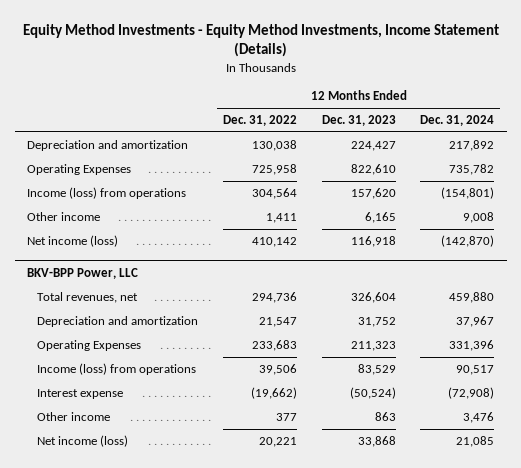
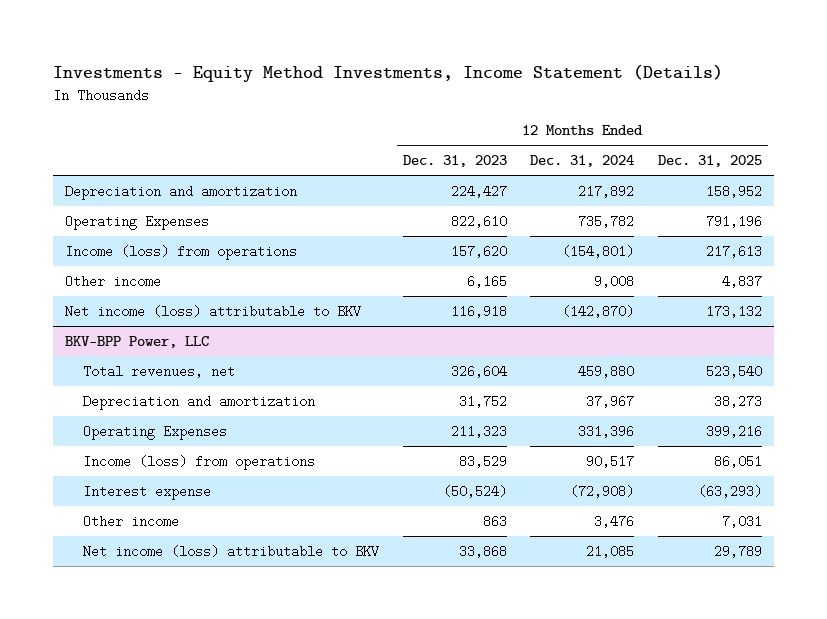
[22,23,499,58] Equity Method Investments - Equity Method Investments, Income Statement (Details) -> [53,64,724,83] Investments - Equity Method Investments, Income Statement (Details)
[222,115,297,127] Dec. 31, 2022 -> none
none -> [657,155,762,168] Dec. 31, 2025
[27,235,119,248] Net income (loss) -> [64,304,361,318] Net income (loss) attributable to BKV
[37,435,129,448] Net income (loss) -> [83,544,380,558] Net income (loss) attributable to BKV

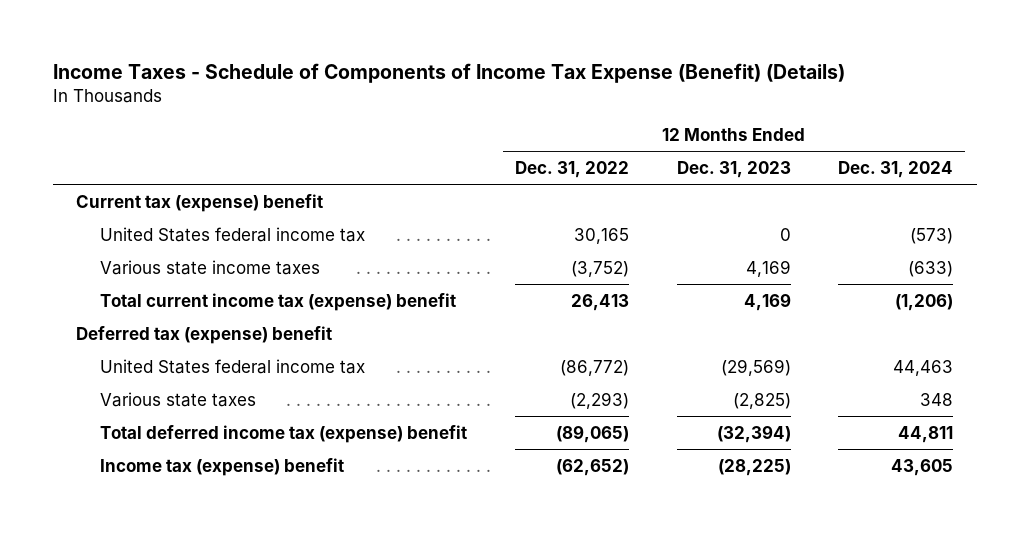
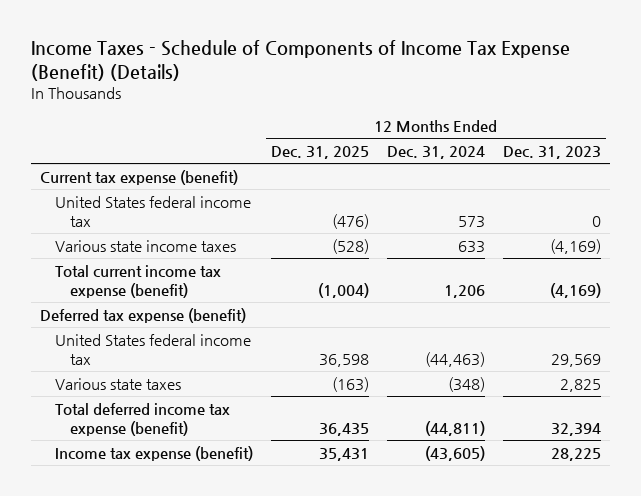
[514,161,629,179] Dec. 31, 2022 -> none
none -> [270,146,369,160] Dec. 31, 2025
[76,193,324,212] Current tax (expense) benefit -> [39,169,238,185] Current tax expense (benefit)
[910,227,954,244] (573) -> [457,215,485,228] 573
[745,259,791,277] 4,169 -> [550,238,602,254] (4,169)
[908,260,954,277] (633) -> [457,240,485,253] 633
[100,292,457,311] Total current income tax (expense) benefit -> [54,264,221,298] Total current income tax expense (benefit)
[743,292,791,311] 4,169 -> [550,282,602,298] (4,169)
[895,293,954,311] (1,206) -> [443,284,485,298] 1,206
[76,325,333,344] Deferred tax (expense) benefit -> [39,307,246,323] Deferred tax expense (benefit)
[720,358,791,376] (29,569) -> [551,353,602,367] 29,569
[893,359,954,376] 44,463 -> [424,351,485,367] (44,463)
[732,392,791,409] (2,825) -> [560,378,602,392] 2,825
[920,392,954,406] 348 -> [447,376,485,392] (348)
[100,424,468,443] Total deferred income tax (expense) benefit -> [54,402,230,436] Total deferred income tax expense (benefit)
[716,424,791,443] (32,394) -> [551,422,602,436] 32,394
[898,425,954,443] 44,811 -> [424,420,485,436] (44,811)
[100,457,345,476] Income tax (expense) benefit -> [54,445,253,461] Income tax expense (benefit)
[717,458,791,476] (28,225) -> [551,447,602,461] 28,225
[891,458,954,476] 43,605 -> [424,445,485,461] (43,605)

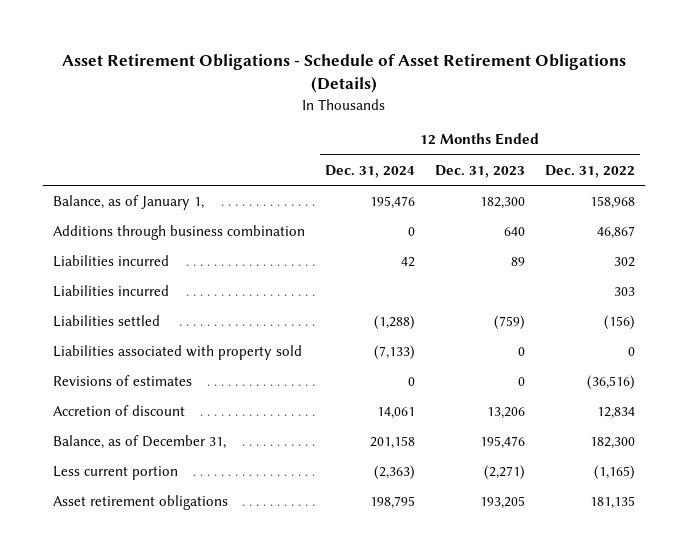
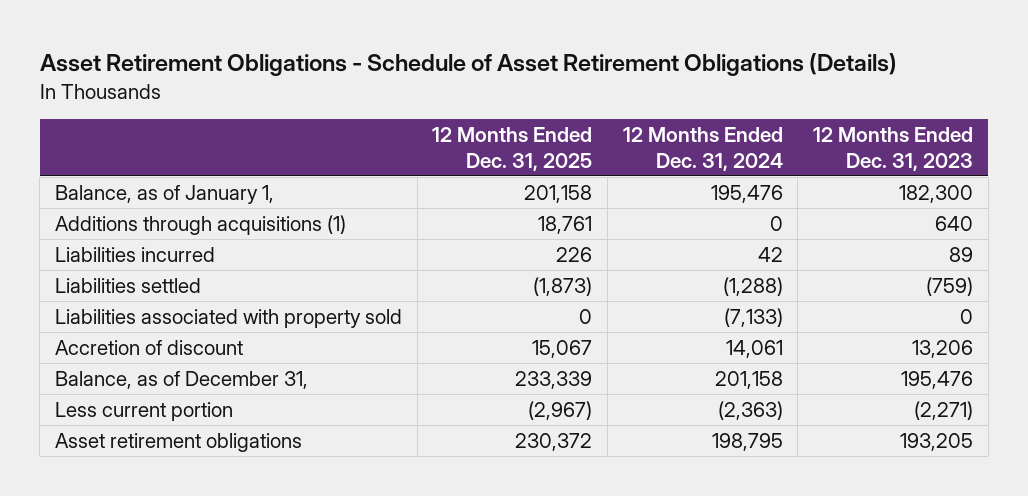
[544,164,635,178] Dec. 31, 2022 -> none
none -> [432,127,593,171] 12 Months Ended Dec. 31, 2025
[53,225,306,241] Additions through business combination -> none
none -> [54,215,346,236] Additions through acquisitions (1)
[53,285,170,298] Liabilities incurred -> none
[53,375,193,387] Revisions of estimates -> none

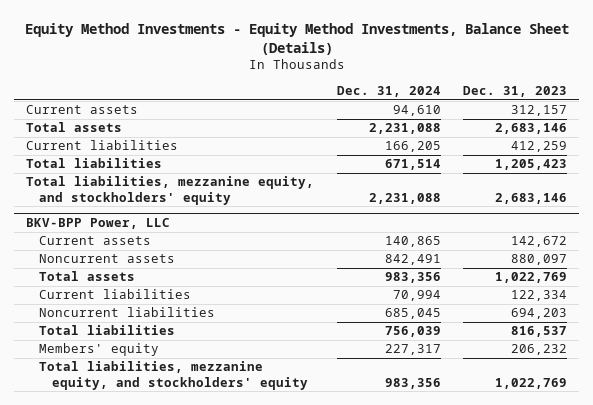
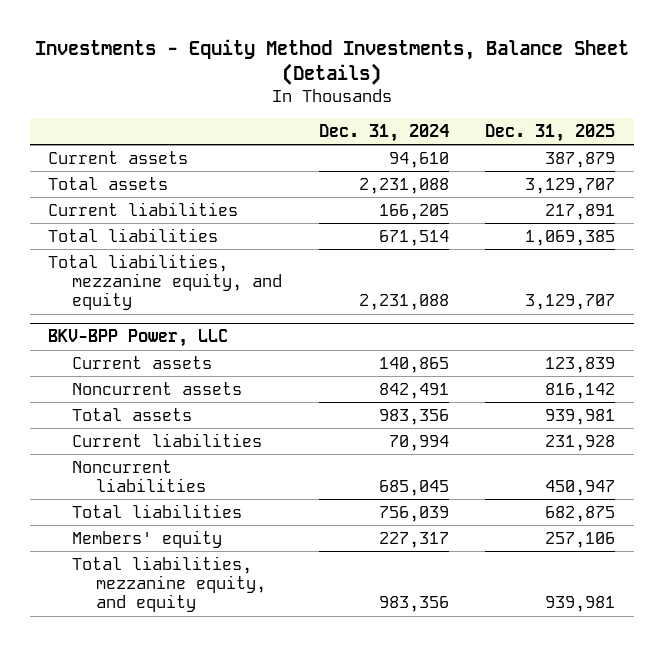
[24,22,569,55] Equity Method Investments - Equity Method Investments, Balance Sheet (Details) -> [34,38,629,86] Investments - Equity Method Investments, Balance Sheet (Details)
[463,86,568,98] Dec. 31, 2023 -> none
none -> [485,123,616,142] Dec. 31, 2025
[25,176,314,205] Total liabilities, mezzanine equity, and stockholders' equity -> [47,253,283,311] Total liabilities, mezzanine equity, and equity
[38,361,308,390] Total liabilities, mezzanine equity, and stockholders' equity -> [72,555,267,613] Total liabilities, mezzanine equity, and equity

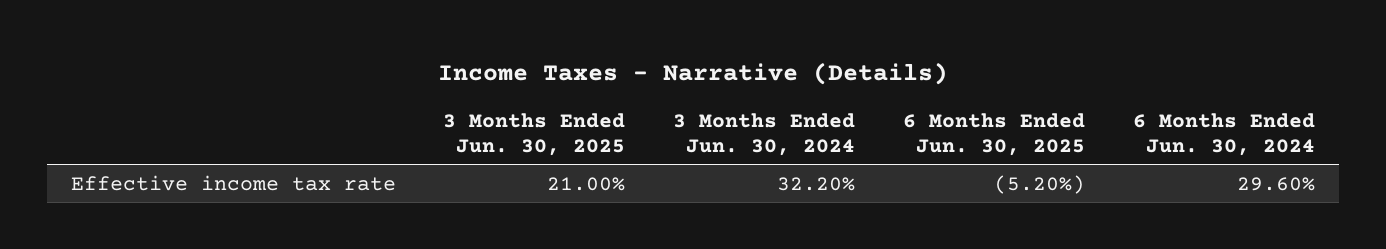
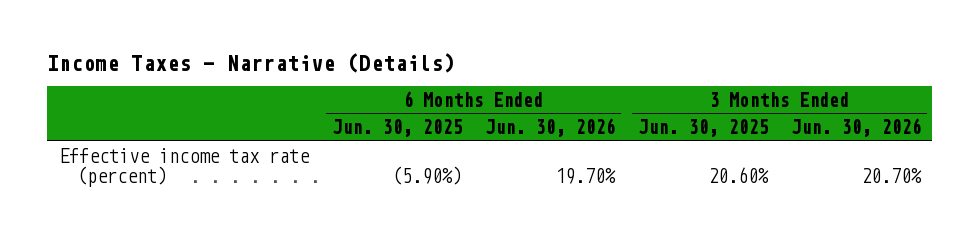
[673,112,856,157] 3 Months Ended Jun. 30, 2024 -> none
[1133,112,1316,157] 6 Months Ended Jun. 30, 2024 -> none
none -> [484,118,615,138] Jun. 30, 2026
none -> [790,118,921,138] Jun. 30, 2026
[70,174,396,191] Effective income tax rate -> [58,147,310,187] Effective income tax rate (percent)
[547,176,626,191] 21.00% -> [707,166,769,183] 20.60%
[994,174,1086,194] (5.20%) -> [391,165,462,185] (5.90%)

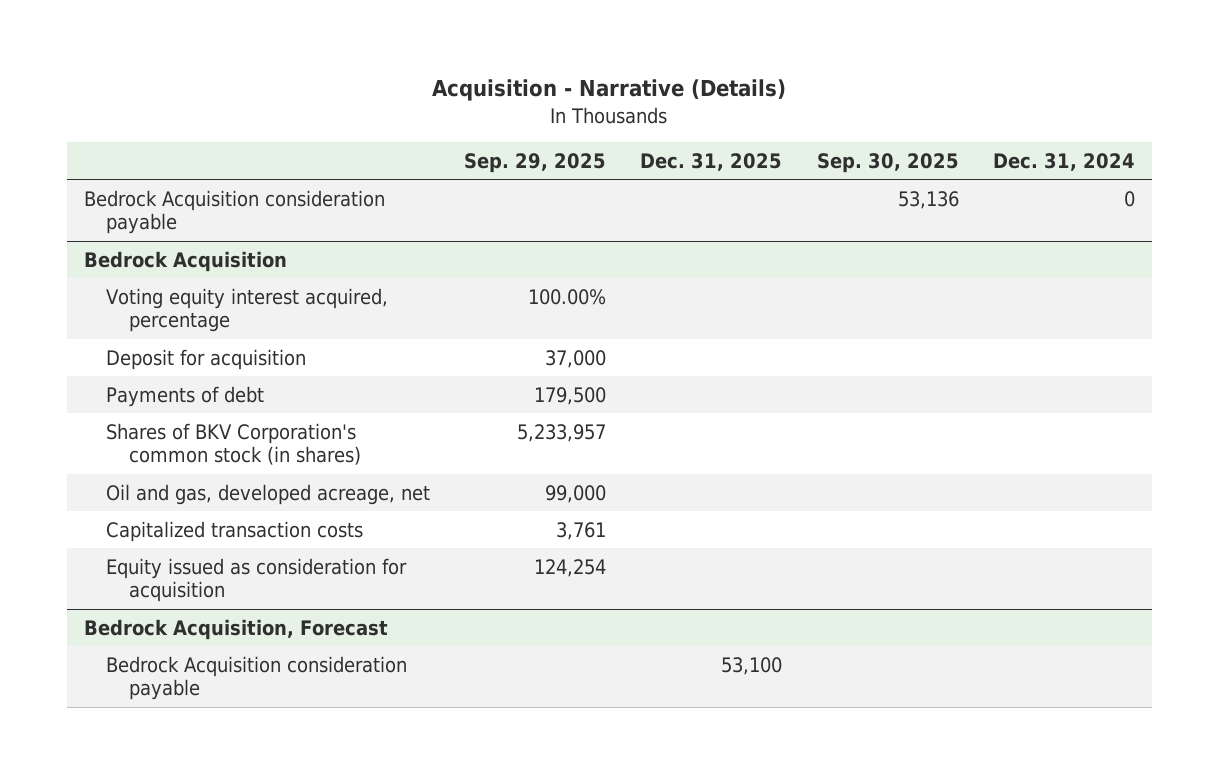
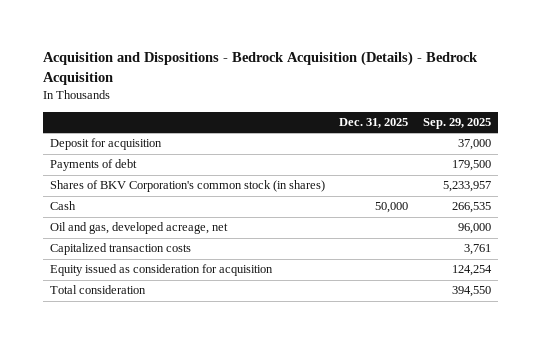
[432,79,787,102] Acquisition - Narrative (Details) -> [42,51,478,85] Acquisition and Dispositions - Bedrock Acquisition (Details) - Bedrock Acquisition
[816,152,959,173] Sep. 30, 2025 -> none
[992,152,1135,171] Dec. 31, 2024 -> none
[83,189,385,235] Bedrock Acquisition consideration payable -> none
[83,250,287,272] Bedrock Acquisition -> none
[106,287,389,333] Voting equity interest acquired, percentage -> none
none -> [49,201,76,211] Cash
[545,484,607,503] 99,000 -> [458,223,492,235] 96,000
[83,618,388,640] Bedrock Acquisition, Forecast -> none
[106,655,408,701] Bedrock Acquisition consideration payable -> none
none -> [49,285,146,295] Total consideration

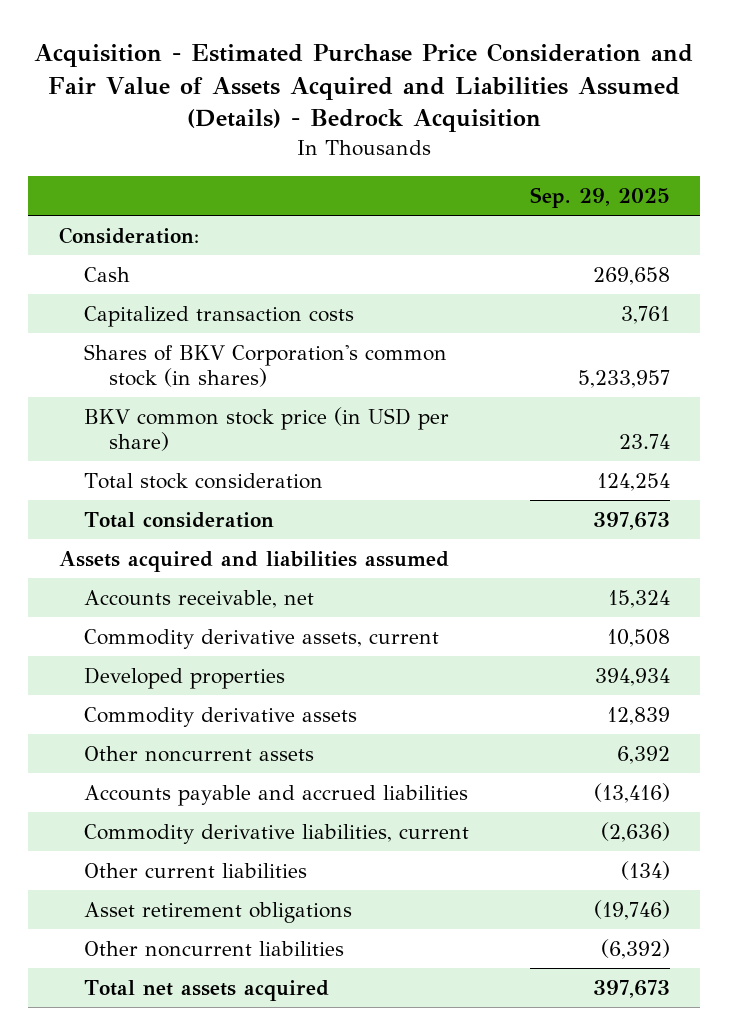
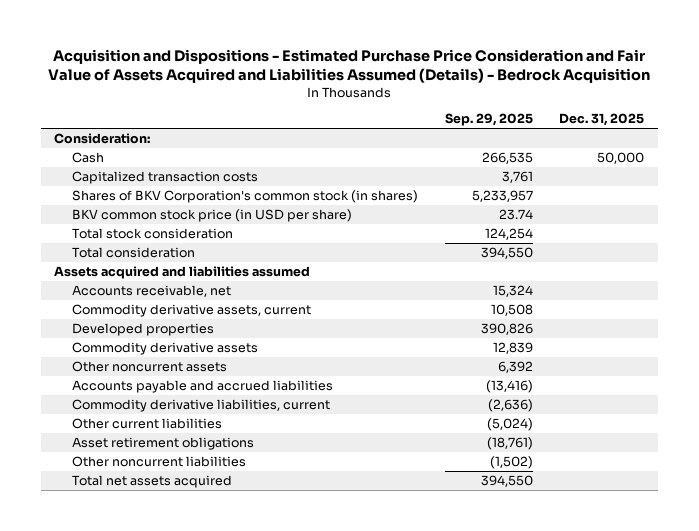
[34,43,694,133] Acquisition - Estimated Purchase Price Consideration and Fair Value of Assets Acquired and Liabilities Assumed (Details) - Bedrock Acquisition -> [48,48,651,83] Acquisition and Dispositions - Estimated Purchase Price Consideration and Fair Value of Assets Acquired and Liabilities Assumed (Details) - Bedrock Acquisition
none -> [559,113,645,127] Dec. 31, 2025
[592,266,670,285] 269,658 -> [481,151,533,164] 266,535
[592,511,670,530] 397,673 -> [480,246,533,259] 394,550
[594,667,670,686] 394,934 -> [480,322,533,335] 390,826
[620,860,670,880] (134) -> [486,417,533,431] (5,024)
[593,899,670,920] (19,746) -> [486,436,533,450] (18,761)
[600,938,670,959] (6,392) -> [489,455,533,469] (1,502)
[592,979,670,998] 397,673 -> [480,474,533,487] 394,550

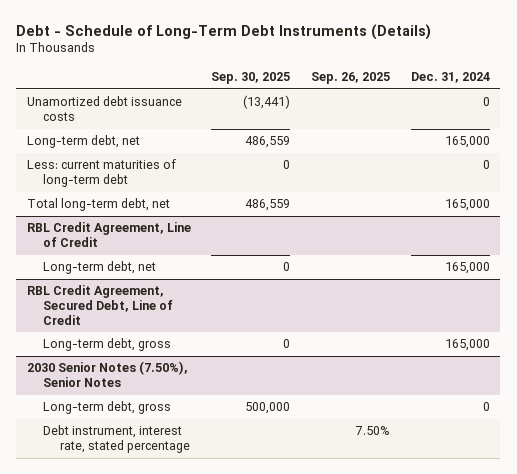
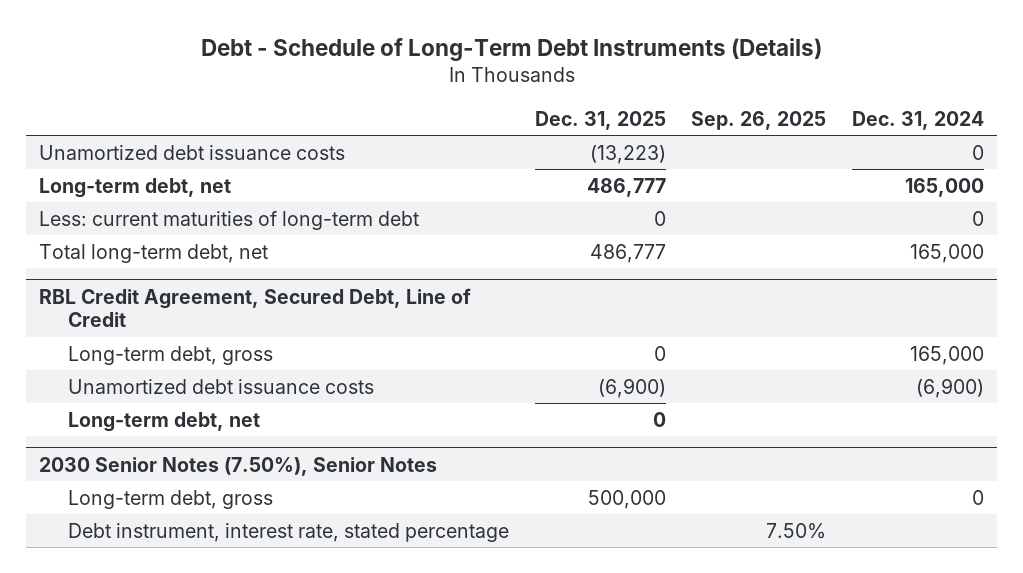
[211,72,291,85] Sep. 30, 2025 -> none
none -> [534,110,666,130] Dec. 31, 2025
[26,222,191,248] RBL Credit Agreement, Line of Credit -> none
[43,261,157,275] Long-term debt, net -> none
none -> [68,378,375,394] Unamortized debt issuance costs
none -> [68,411,261,432] Long-term debt, net

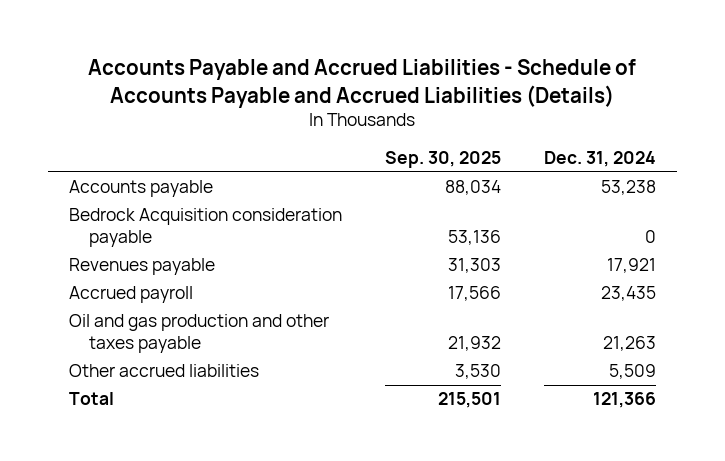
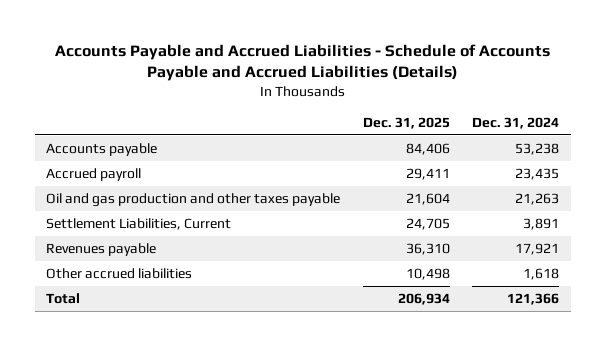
[384,151,501,169] Sep. 30, 2025 -> none
none -> [362,116,450,129] Dec. 31, 2025
[69,208,343,248] Bedrock Acquisition consideration payable -> none
none -> [45,217,231,230] Settlement Liabilities, Current
[69,258,216,276] Revenues payable -> [45,242,156,256] Revenues payable
[608,364,656,380] 5,509 -> [523,267,560,280] 1,618

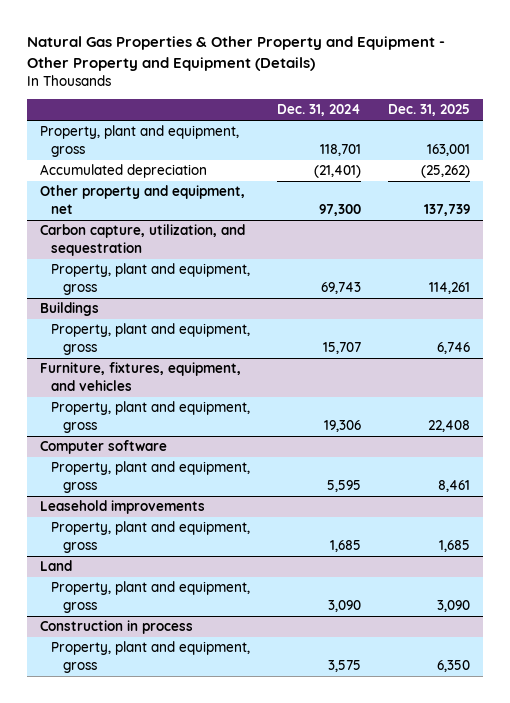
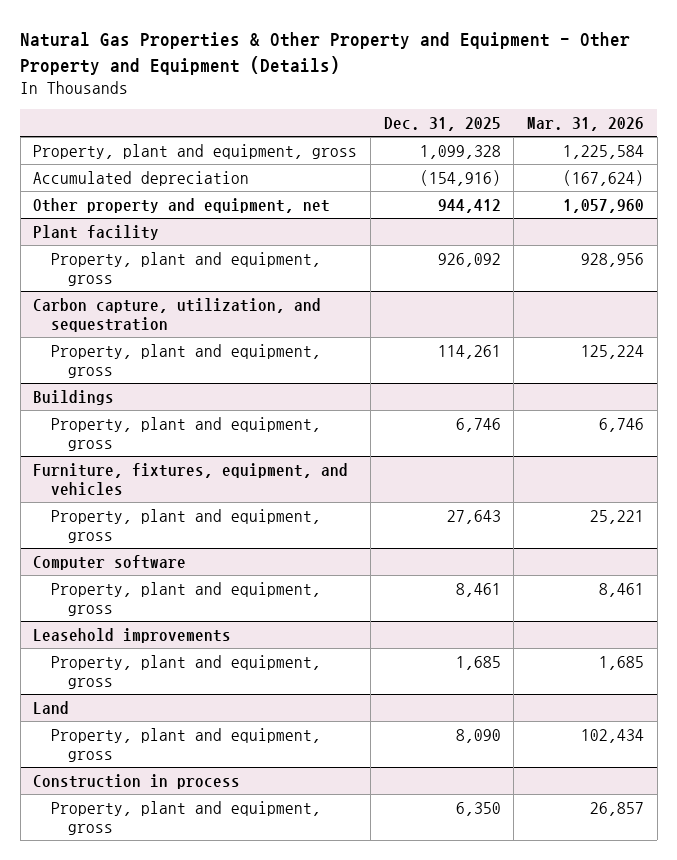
[277,104,362,117] Dec. 31, 2024 -> none
none -> [527,116,645,131] Mar. 31, 2026
[426,143,470,156] 163,001 -> [419,144,501,159] 1,099,328
[420,165,470,179] (25,262) -> [419,169,501,186] (154,916)
[423,203,470,216] 137,739 -> [437,198,501,213] 944,412
none -> [33,224,160,240] Plant facility
none -> [50,251,321,287] Property, plant and equipment, gross
[427,419,470,432] 22,408 -> [446,509,501,524] 27,643
[436,599,470,612] 3,090 -> [455,728,501,743] 8,090

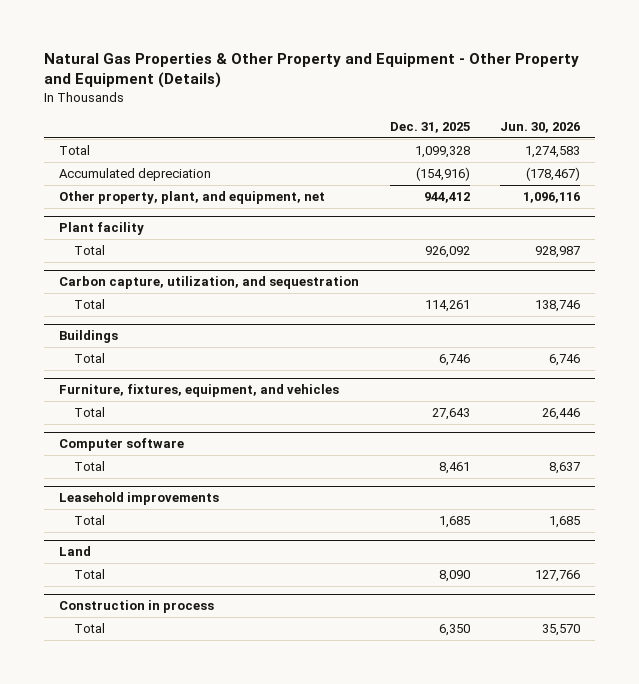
[527,116,645,131] Mar. 31, 2026 -> none
none -> [499,121,580,133] Jun. 30, 2026
[33,143,358,159] Property, plant and equipment, gross -> [59,145,91,156] Total
[33,197,331,213] Other property and equipment, net -> [59,191,326,205] Other property, plant, and equipment, net
[50,251,321,287] Property, plant and equipment, gross -> [73,245,105,256] Total
[50,343,321,379] Property, plant and equipment, gross -> [73,299,105,310] Total
[50,416,321,452] Property, plant and equipment, gross -> [73,353,105,364] Total
[50,508,321,544] Property, plant and equipment, gross -> [73,407,105,418] Total
[50,581,321,617] Property, plant and equipment, gross -> [73,461,105,472] Total
[50,654,321,690] Property, plant and equipment, gross -> [73,515,105,526] Total
[50,727,321,763] Property, plant and equipment, gross -> [73,569,105,580] Total
[50,800,321,836] Property, plant and equipment, gross -> [73,623,105,634] Total

